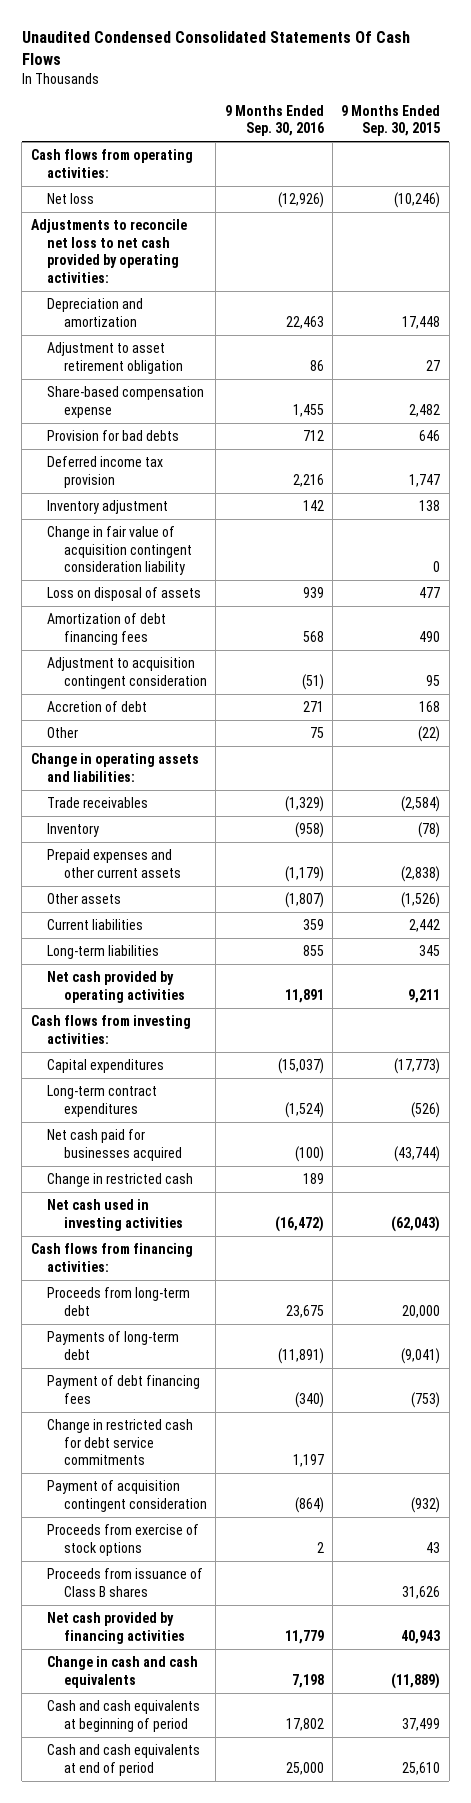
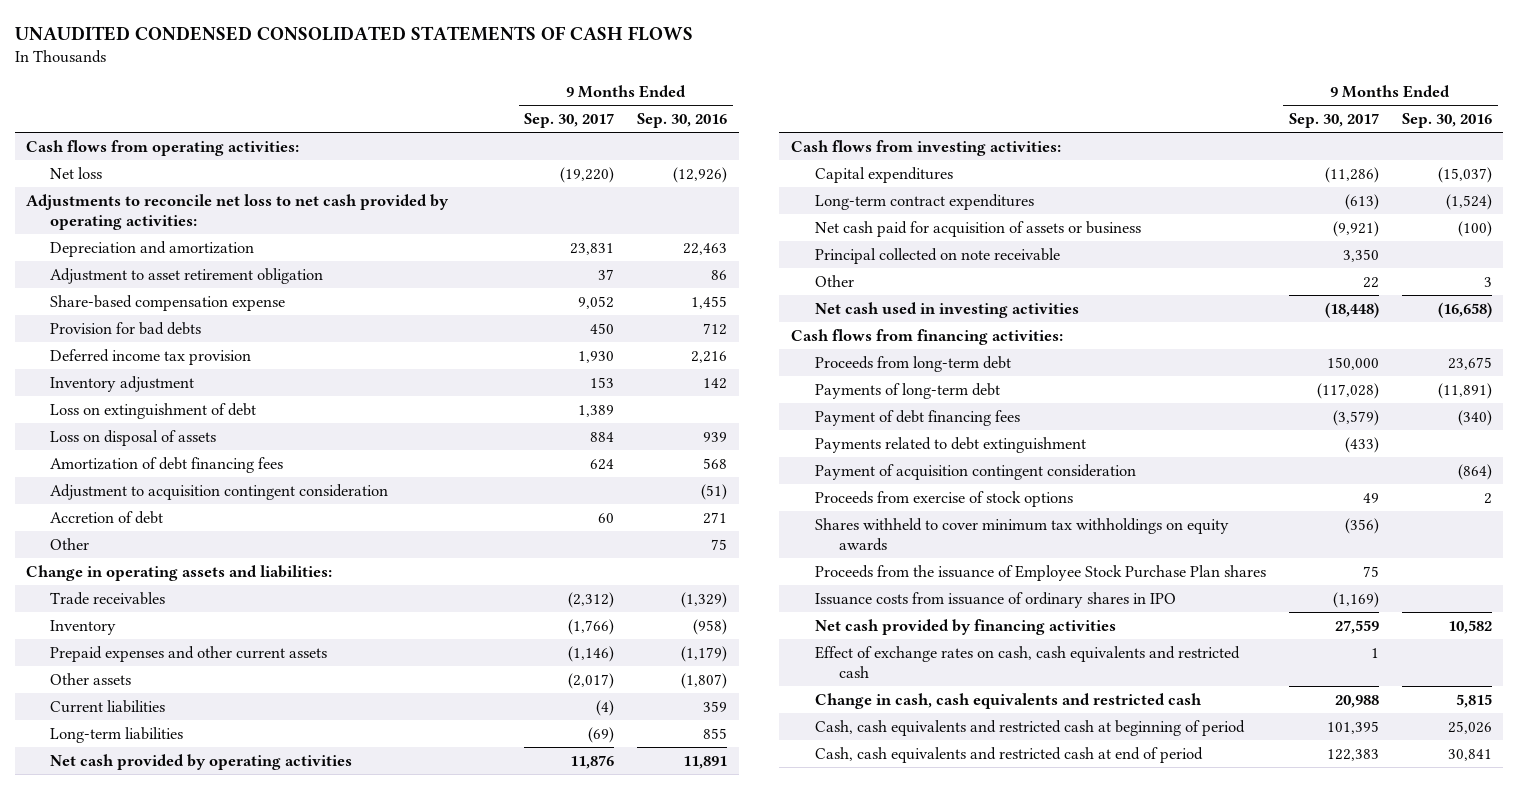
[21,31,410,66] Unaudited Condensed Consolidated Statements Of Cash Flows -> [14,26,693,42] UNAUDITED CONDENSED CONSOLIDATED STATEMENTS OF CASH FLOWS
[341,104,441,137] 9 Months Ended Sep. 30, 2015 -> none
none -> [524,112,615,128] Sep. 30, 2017
[47,525,192,576] Change in fair value of acquisition contingent consideration liability -> none
none -> [50,402,257,419] Loss on extinguishment of debt
[47,1172,194,1187] Change in restricted cash -> none
[47,1128,182,1161] Net cash paid for businesses acquired -> [815,220,1142,237] Net cash paid for acquisition of assets or business
none -> [815,247,1061,264] Principal collected on note receivable
none -> [815,274,855,287] Other
[274,1215,324,1232] (16,472) -> [1437,301,1492,318] (16,658)
[47,1418,194,1466] Change in restricted cash for debt service commitments -> none
none -> [815,436,1087,453] Payments related to debt extinguishment
[47,1567,204,1597] Proceeds from issuance of Class B shares -> none
none -> [815,517,1230,551] Shares withheld to cover minimum tax withholdings on equity awards
none -> [815,564,1267,581] Proceeds from the issuance of Employee Stock Purchase Plan shares
none -> [815,591,1177,608] Issuance costs from issuance of ordinary shares in IPO
[284,1629,324,1644] 11,779 -> [1447,619,1492,634] 10,582
none -> [815,645,1241,678] Effect of exchange rates on cash, cash equivalents and restricted cash
[47,1655,199,1688] Change in cash and cash equivalents -> [815,692,1203,709] Change in cash, cash equivalents and restricted cash
[291,1673,324,1688] 7,198 -> [1455,693,1492,708] 5,815
[47,1699,201,1732] Cash and cash equivalents at beginning of period -> [815,719,1246,736] Cash, cash equivalents and restricted cash at beginning of period
[285,1717,324,1731] 17,802 -> [1447,720,1492,734] 25,026
[47,1743,201,1776] Cash and cash equivalents at end of period -> [815,746,1204,763] Cash, cash equivalents and restricted cash at end of period
[285,1761,324,1775] 25,000 -> [1447,748,1492,761] 30,841

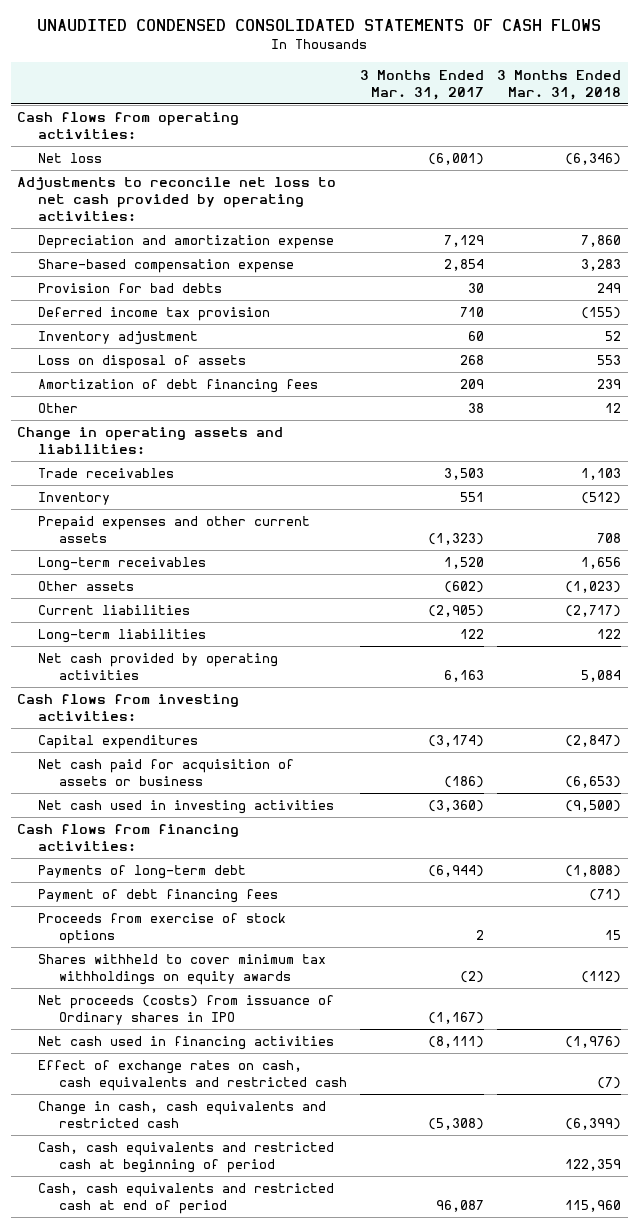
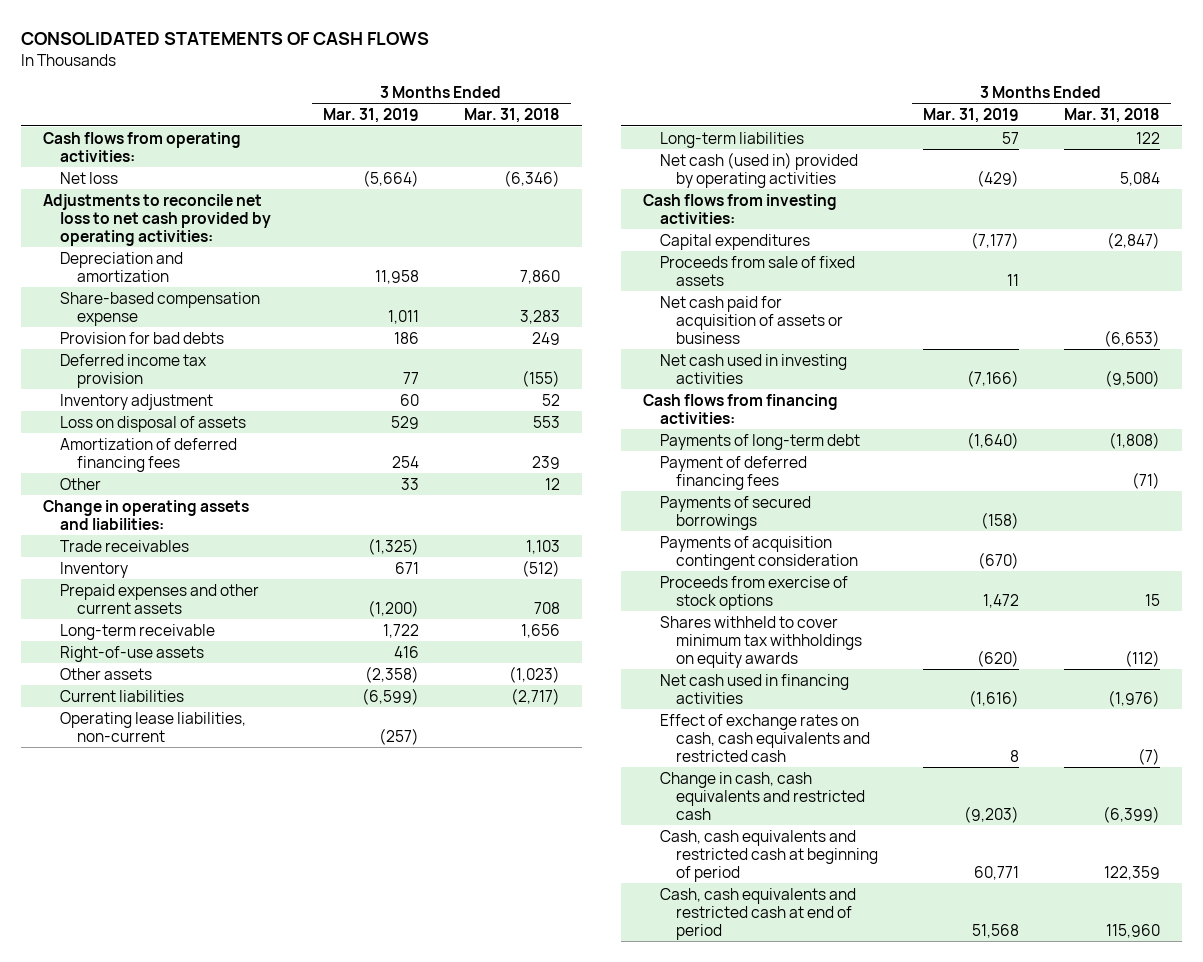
[37,19,602,32] UNAUDITED CONDENSED CONSOLIDATED STATEMENTS OF CASH FLOWS -> [21,32,430,46] CONSOLIDATED STATEMENTS OF CASH FLOWS
[359,69,484,100] 3 Months Ended Mar. 31, 2017 -> none
none -> [323,108,420,124] Mar. 31, 2019
[37,235,334,250] Depreciation and amortization expense -> [59,251,183,282] Depreciation and amortization
[37,379,318,394] Amortization of debt financing fees -> [59,437,237,472] Amortization of deferred financing fees
[37,557,206,572] Long-term receivables -> [59,623,215,640] Long-term receivable
none -> [59,645,204,662] Right-of-use assets
none -> [59,711,246,742] Operating lease liabilities, non-current
[37,653,278,681] Net cash provided by operating activities -> [659,151,858,188] Net cash (used in) provided by operating activities
none -> [659,255,855,286] Proceeds from sale of fixed assets
[37,889,278,904] Payment of debt financing fees -> [659,455,807,490] Payment of deferred financing fees
none -> [659,495,811,530] Payments of secured borrowings
none -> [659,535,859,570] Payments of acquisition contingent consideration
[37,995,334,1026] Net proceeds (costs) from issuance of Ordinary shares in IPO -> none

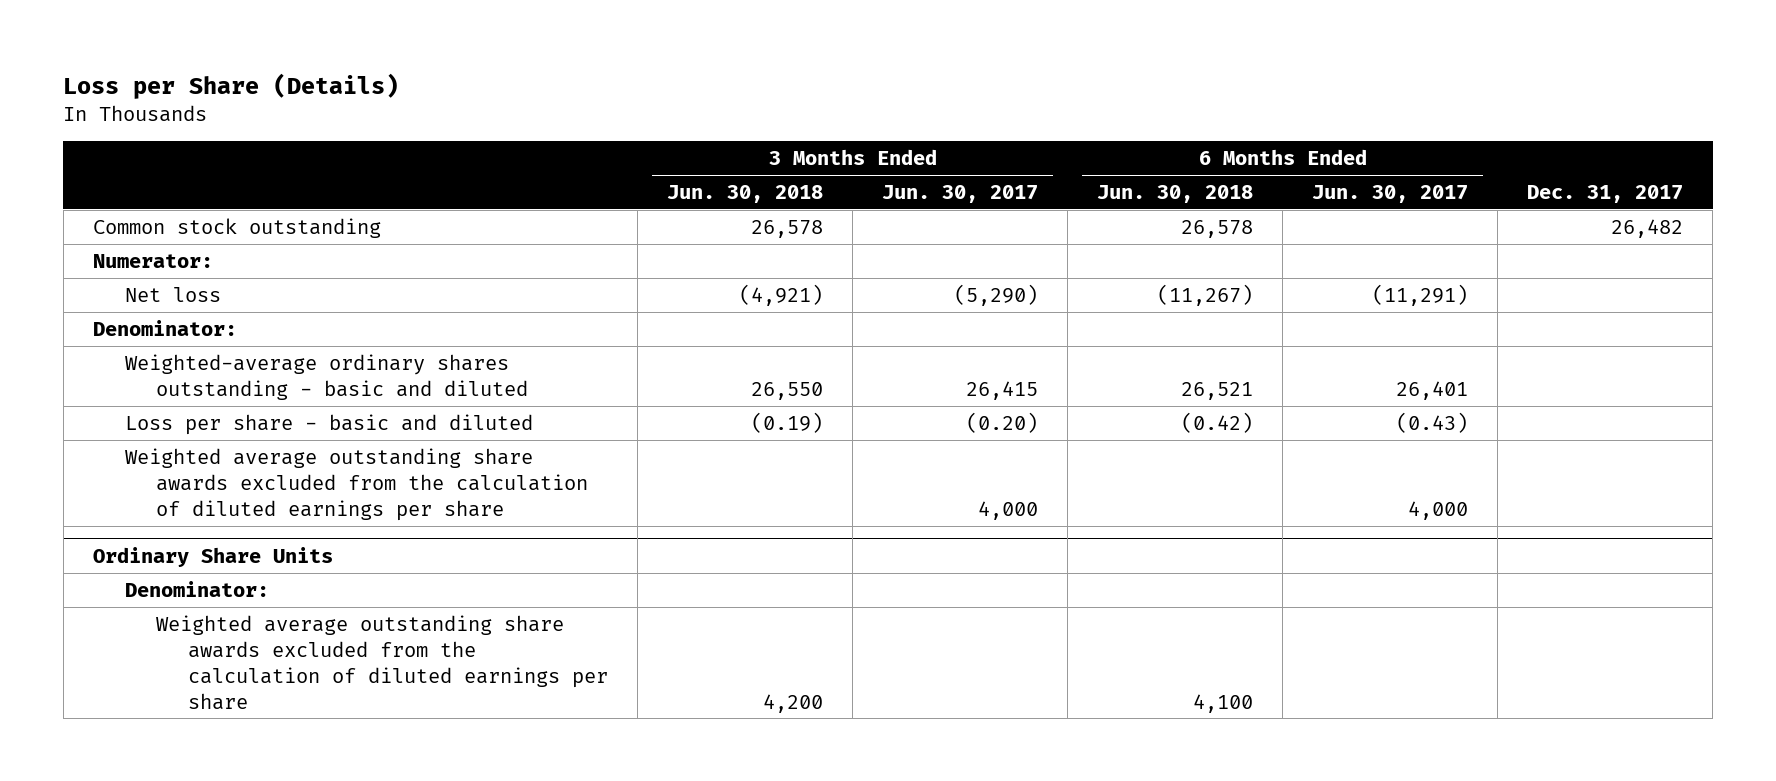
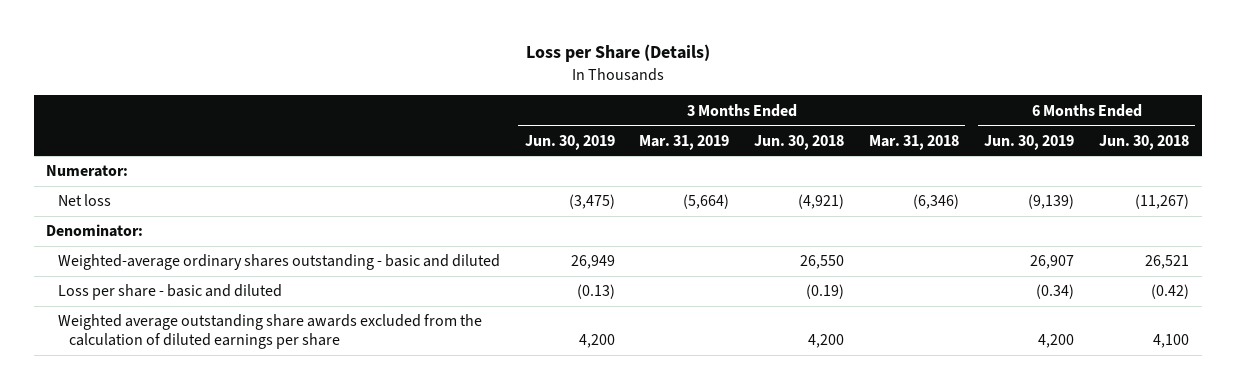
[882,184,1039,203] Jun. 30, 2017 -> none
[1312,184,1469,203] Jun. 30, 2017 -> none
[1527,184,1684,203] Dec. 31, 2017 -> none
none -> [524,134,615,150] Jun. 30, 2019
none -> [639,134,730,150] Mar. 31, 2019
none -> [869,134,960,150] Mar. 31, 2018
none -> [984,134,1075,150] Jun. 30, 2019
[92,217,381,238] Common stock outstanding -> none
[124,447,589,521] Weighted average outstanding share awards excluded from the calculation of diluted earnings per share -> none
[92,546,333,567] Ordinary Share Units -> none
[124,580,269,597] Denominator: -> none

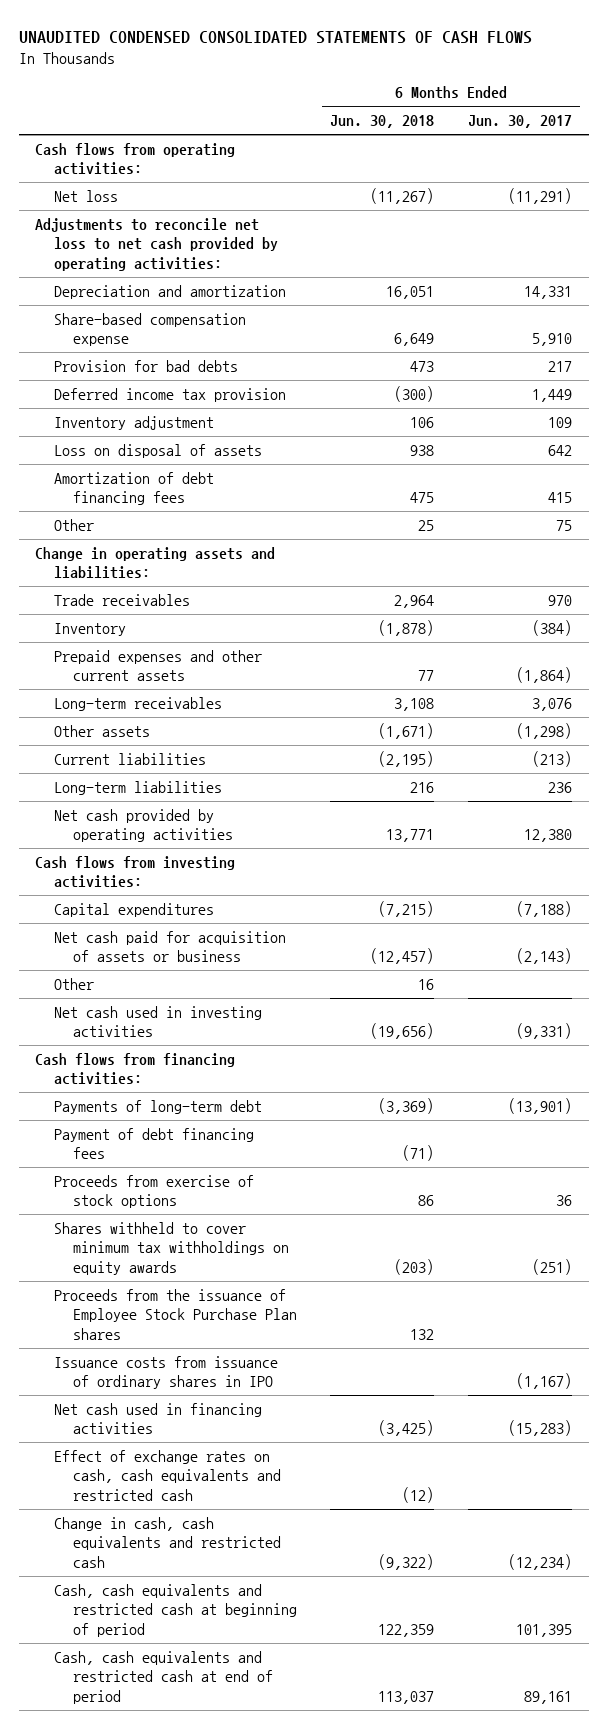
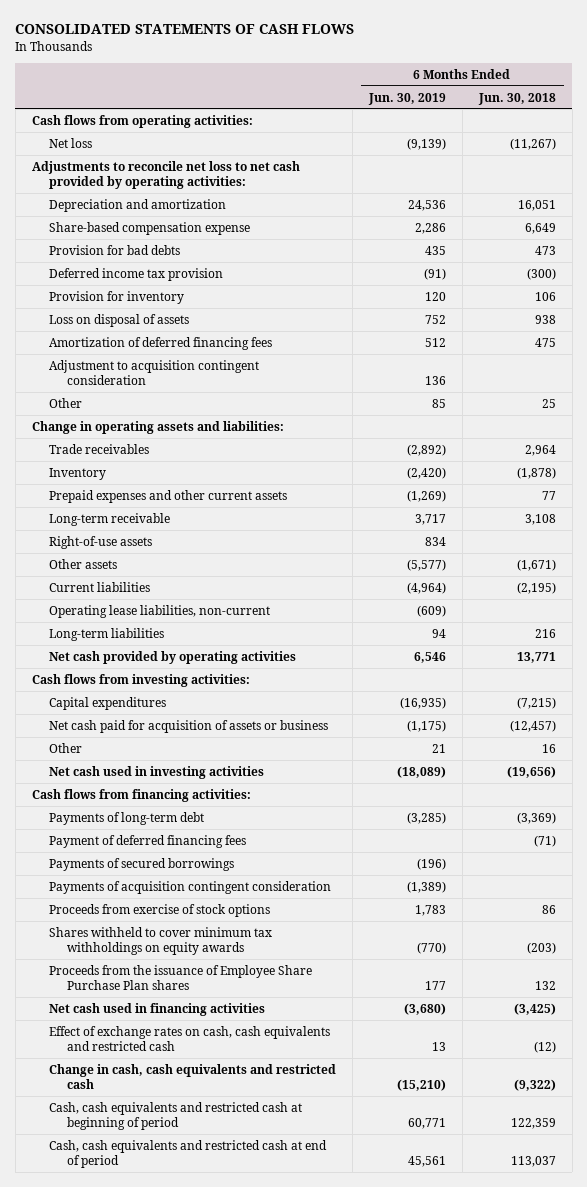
[18,31,532,45] UNAUDITED CONDENSED CONSOLIDATED STATEMENTS OF CASH FLOWS -> [15,24,355,35] CONSOLIDATED STATEMENTS OF CASH FLOWS
[467,115,572,129] Jun. 30, 2017 -> none
none -> [368,92,447,105] Jun. 30, 2019
[54,415,215,430] Inventory adjustment -> [49,290,185,304] Provision for inventory
[54,471,215,506] Amortization of debt financing fees -> [49,336,273,350] Amortization of deferred financing fees
none -> [49,359,260,385] Adjustment to acquisition contingent consideration
[54,696,223,711] Long-term receivables -> [49,512,171,526] Long-term receivable
none -> [49,535,153,549] Right-of-use assets
none -> [49,604,271,618] Operating lease liabilities, non-current
[54,1127,255,1160] Payment of debt financing fees -> [49,834,247,848] Payment of deferred financing fees
none -> [49,857,235,871] Payments of secured borrowings
none -> [49,880,332,894] Payments of acquisition contingent consideration
[54,1355,279,1390] Issuance costs from issuance of ordinary shares in IPO -> none
[54,1288,297,1340] Proceeds from the issuance of Employee Stock Purchase Plan shares -> [49,964,313,990] Proceeds from the issuance of Employee Share Purchase Plan shares

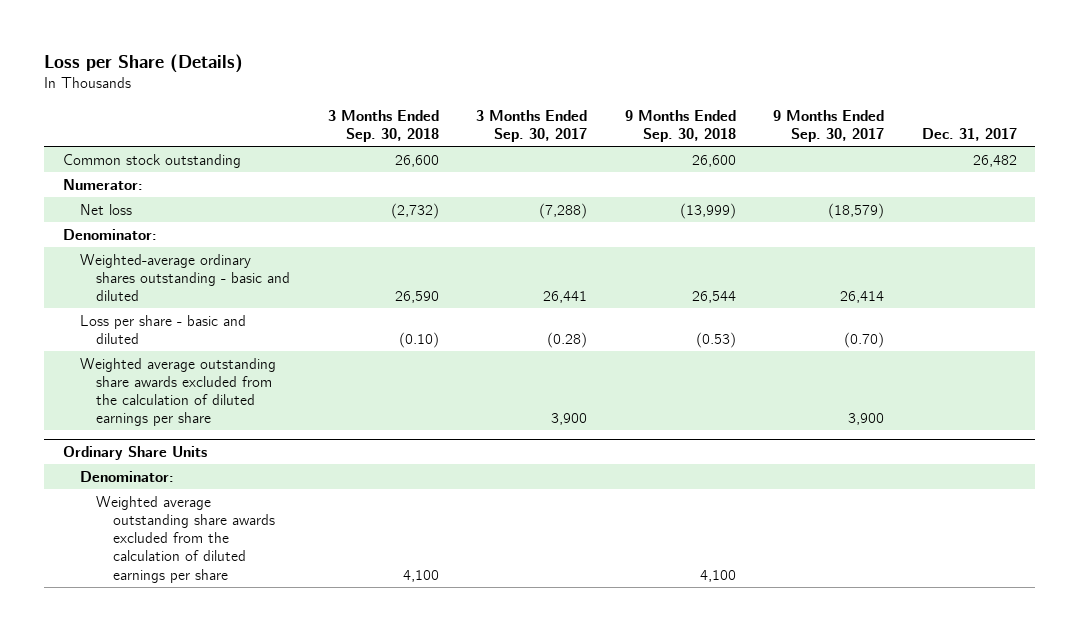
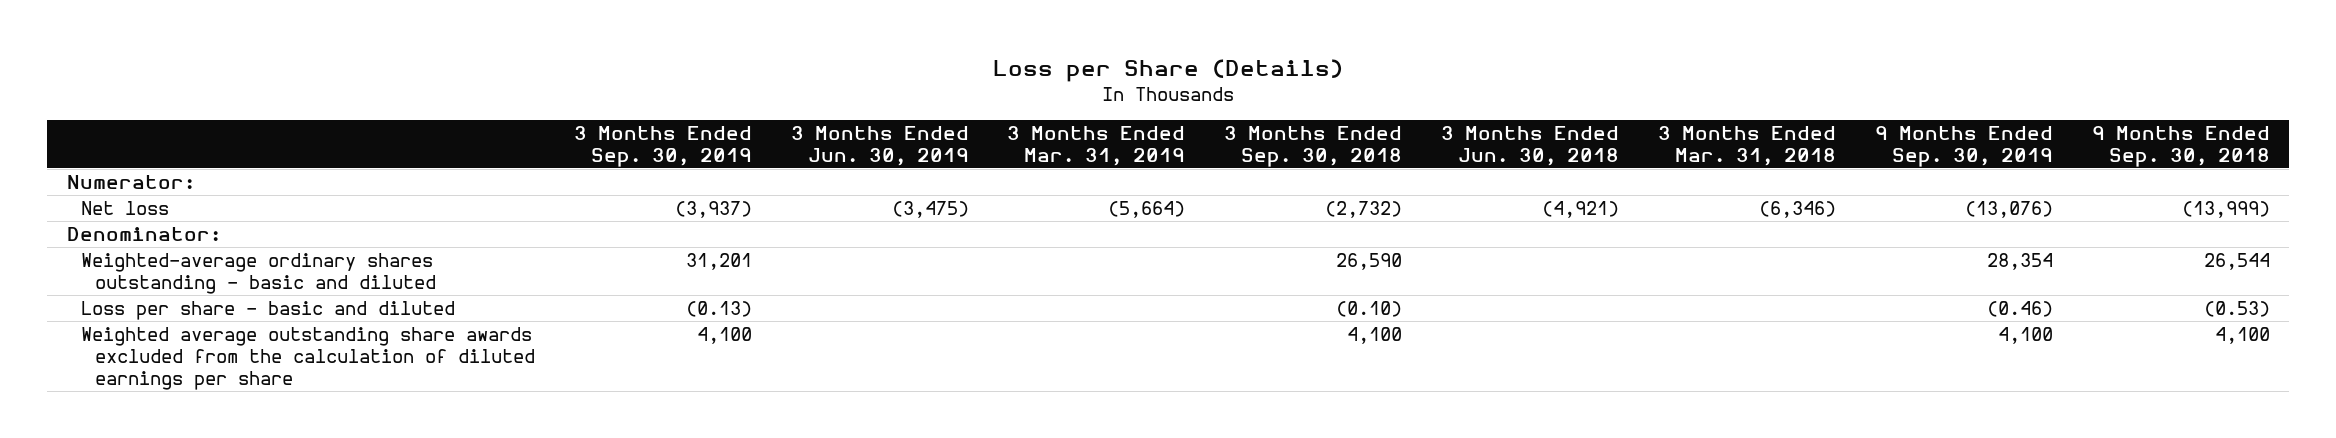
[476,109,588,142] 3 Months Ended Sep. 30, 2017 -> none
[773,109,885,142] 9 Months Ended Sep. 30, 2017 -> none
[921,127,1017,141] Dec. 31, 2017 -> none
none -> [573,125,752,167] 3 Months Ended Sep. 30, 2019
none -> [790,125,969,166] 3 Months Ended Jun. 30, 2019
none -> [1007,125,1186,166] 3 Months Ended Mar. 31, 2019
none -> [1441,125,1620,166] 3 Months Ended Jun. 30, 2018
none -> [1657,125,1836,166] 3 Months Ended Mar. 31, 2018
none -> [1874,125,2053,167] 9 Months Ended Sep. 30, 2019
[63,153,242,168] Common stock outstanding -> none
[79,357,276,427] Weighted average outstanding share awards excluded from the calculation of diluted earnings per share -> none
[63,445,208,460] Ordinary Share Units -> none
[79,470,174,482] Denominator: -> none

